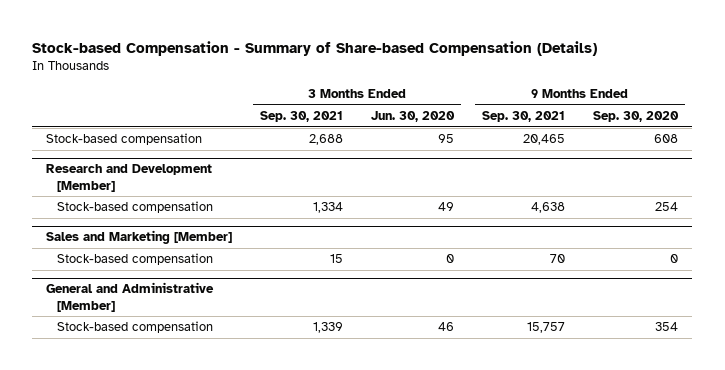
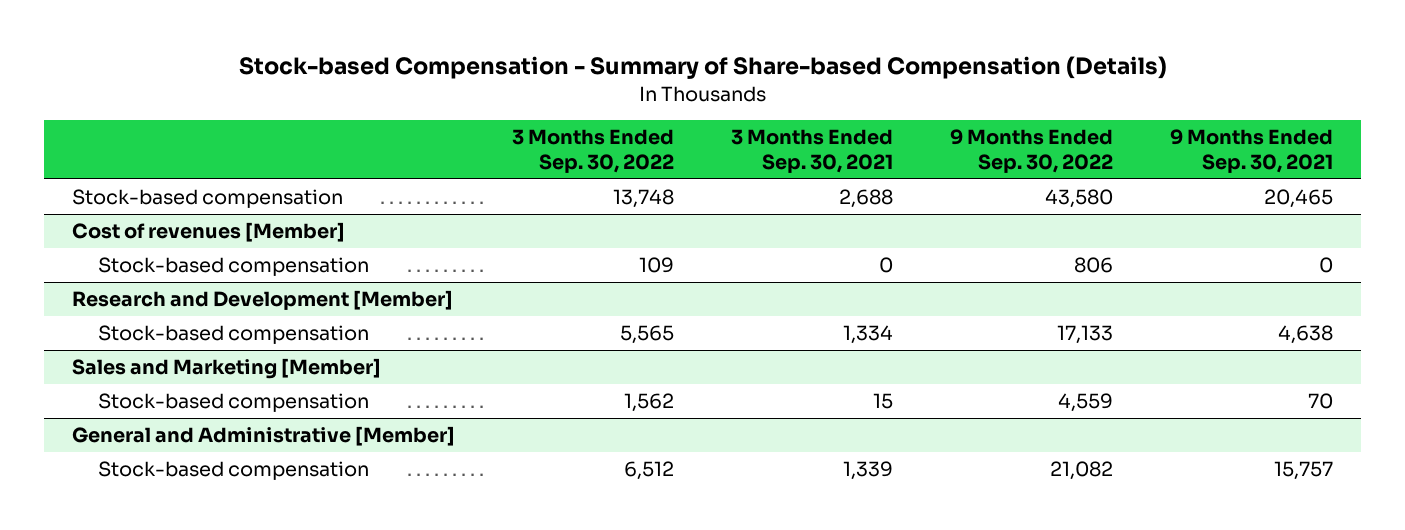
[371,111,456,123] Jun. 30, 2020 -> none
[593,111,680,123] Sep. 30, 2020 -> none
none -> [512,128,675,174] 3 Months Ended Sep. 30, 2022
none -> [949,128,1113,174] 9 Months Ended Sep. 30, 2022
none -> [72,221,346,242] Cost of revenues [Member]
none -> [97,256,369,276] Stock-based compensation

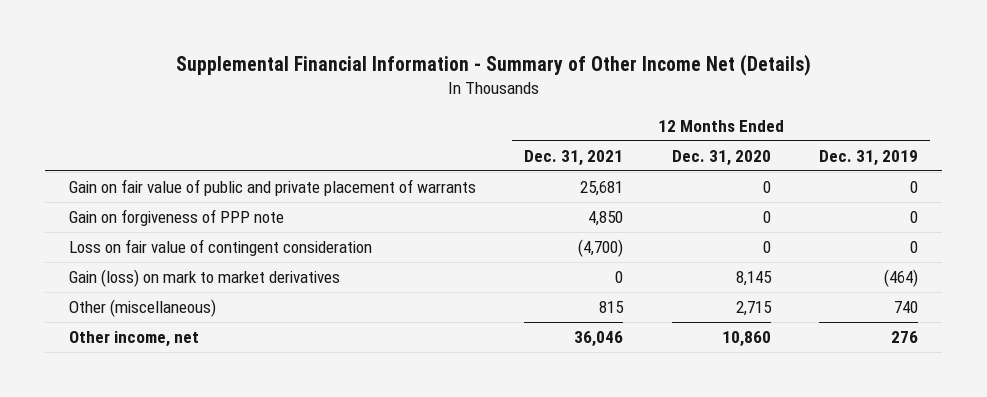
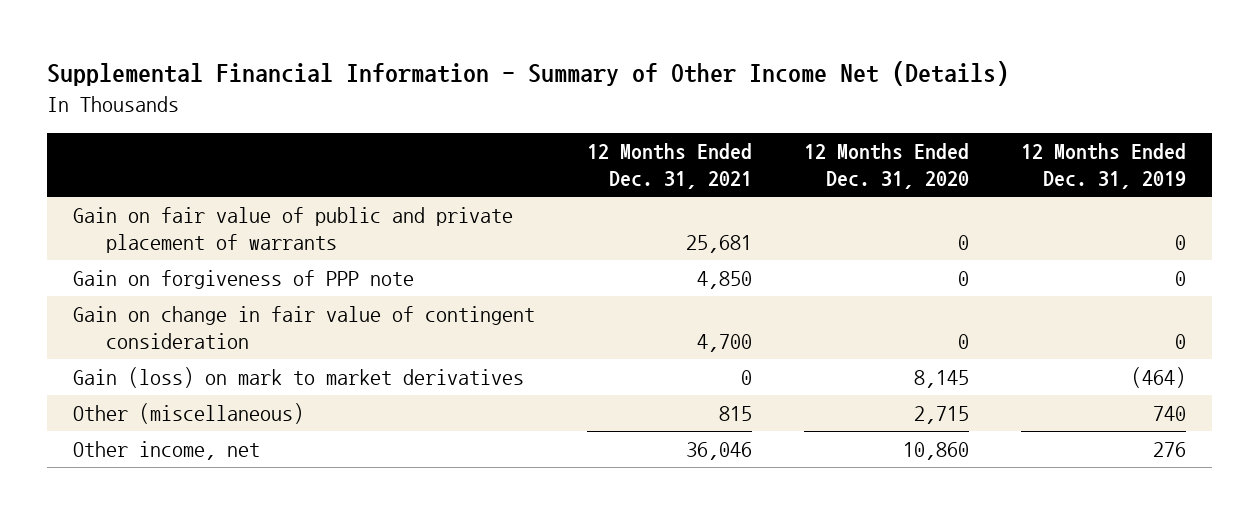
[69,238,373,256] Loss on fair value of contingent consideration -> [72,306,535,350] Gain on change in fair value of contingent consideration
[578,238,624,257] (4,700) -> [696,334,752,353] 4,700

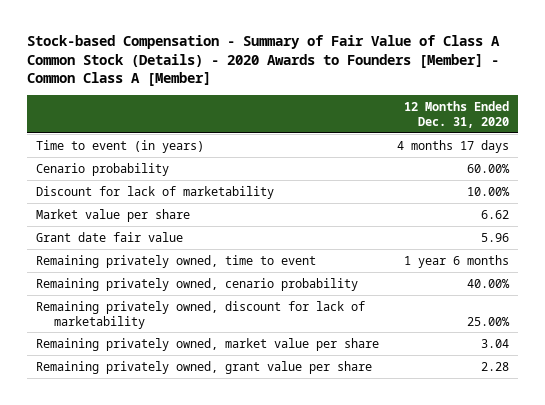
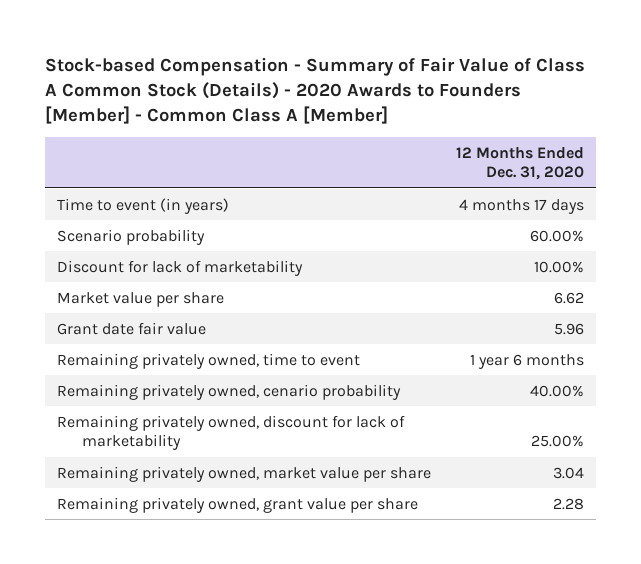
[36,162,170,176] Cenario probability -> none
none -> [57,228,206,245] Scenario probability

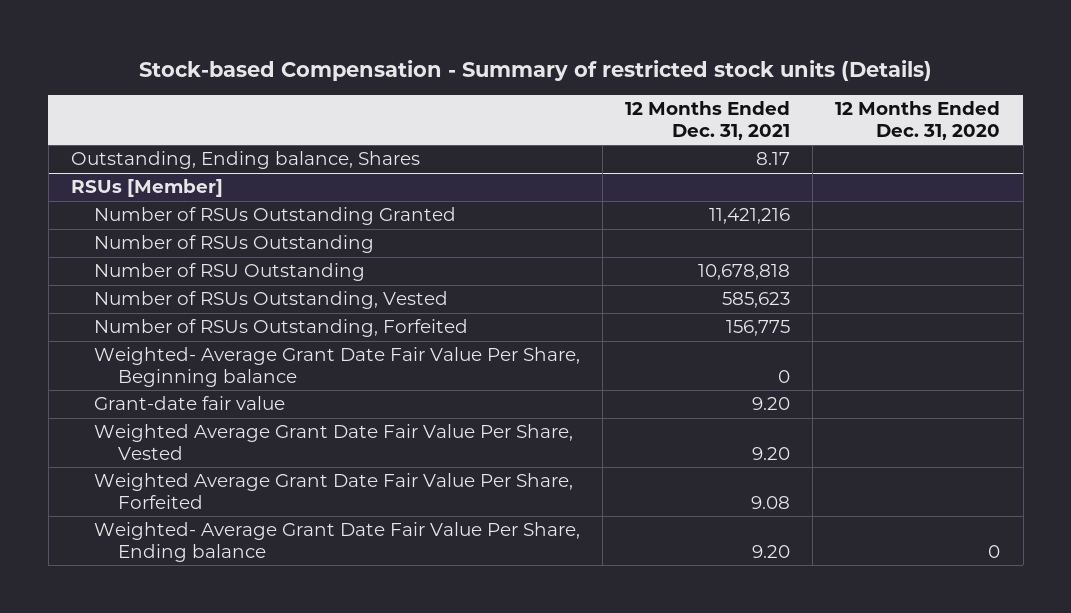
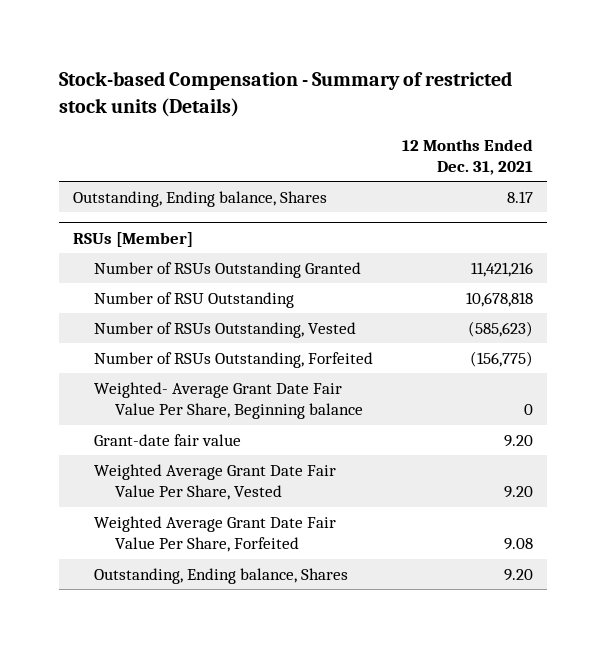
[835,101,1001,141] 12 Months Ended Dec. 31, 2020 -> none
[94,235,375,254] Number of RSUs Outstanding -> none
[722,292,791,309] 585,623 -> [467,320,533,337] (585,623)
[726,320,791,337] 156,775 -> [469,350,533,367] (156,775)
[94,522,581,562] Weighted- Average Grant Date Fair Value Per Share, Ending balance -> none
none -> [94,567,349,584] Outstanding, Ending balance, Shares

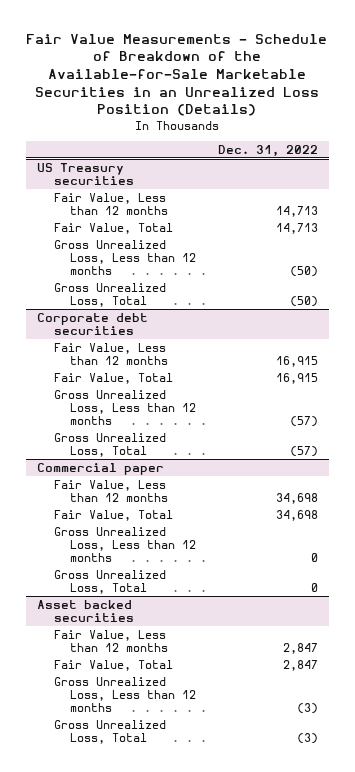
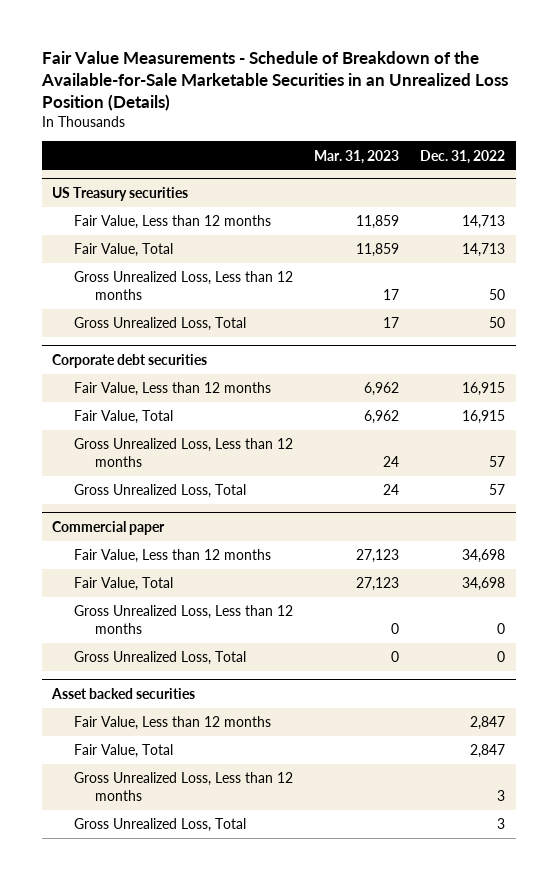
none -> [313,149,399,164] Mar. 31, 2023
[289,266,318,278] (50) -> [488,288,505,300] 50
[289,296,318,308] (50) -> [488,317,505,329] 50
[289,416,318,428] (57) -> [488,455,505,467] 57
[289,446,318,458] (57) -> [488,484,505,496] 57
[296,703,318,715] (3) -> [496,789,505,801] 3
[296,733,318,745] (3) -> [496,818,505,830] 3

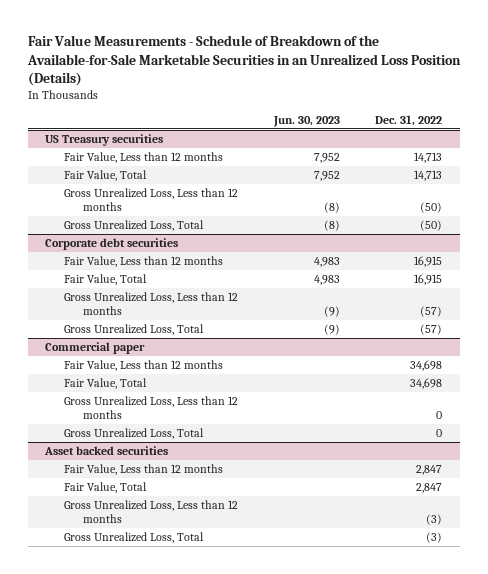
[313,149,399,164] Mar. 31, 2023 -> none
none -> [272,116,340,128] Jun. 30, 2023
[488,288,505,300] 50 -> [420,202,443,214] (50)
[488,317,505,329] 50 -> [420,219,443,231] (50)
[488,455,505,467] 57 -> [420,306,443,318] (57)
[488,484,505,496] 57 -> [420,323,443,335] (57)
[496,789,505,801] 3 -> [426,514,443,526] (3)
[496,818,505,830] 3 -> [426,531,443,543] (3)

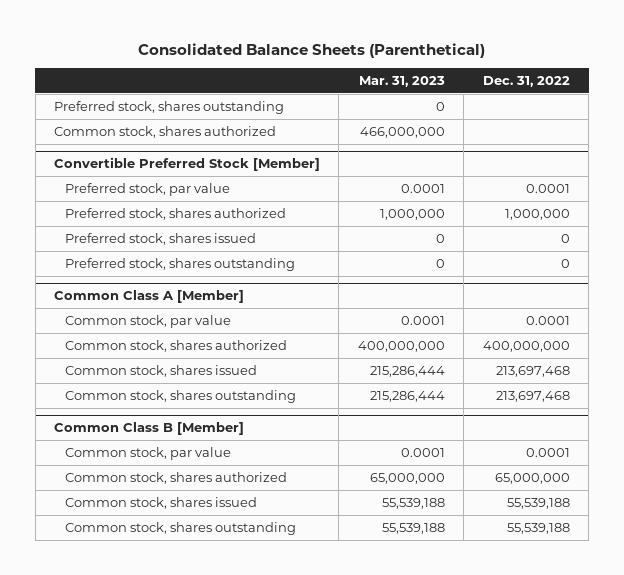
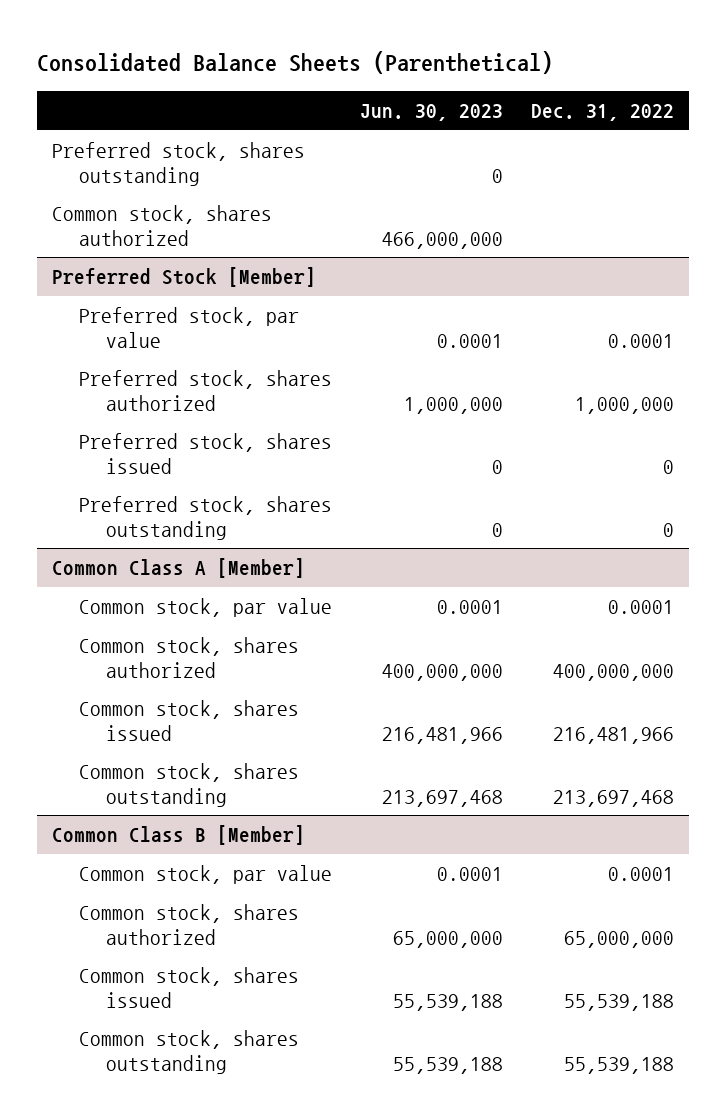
[358,76,445,88] Mar. 31, 2023 -> none
none -> [360,103,504,121] Jun. 30, 2023
[54,157,321,172] Convertible Preferred Stock [Member] -> [51,267,316,288] Preferred Stock [Member]
[495,365,570,377] 213,697,468 -> [553,726,675,744] 216,481,966

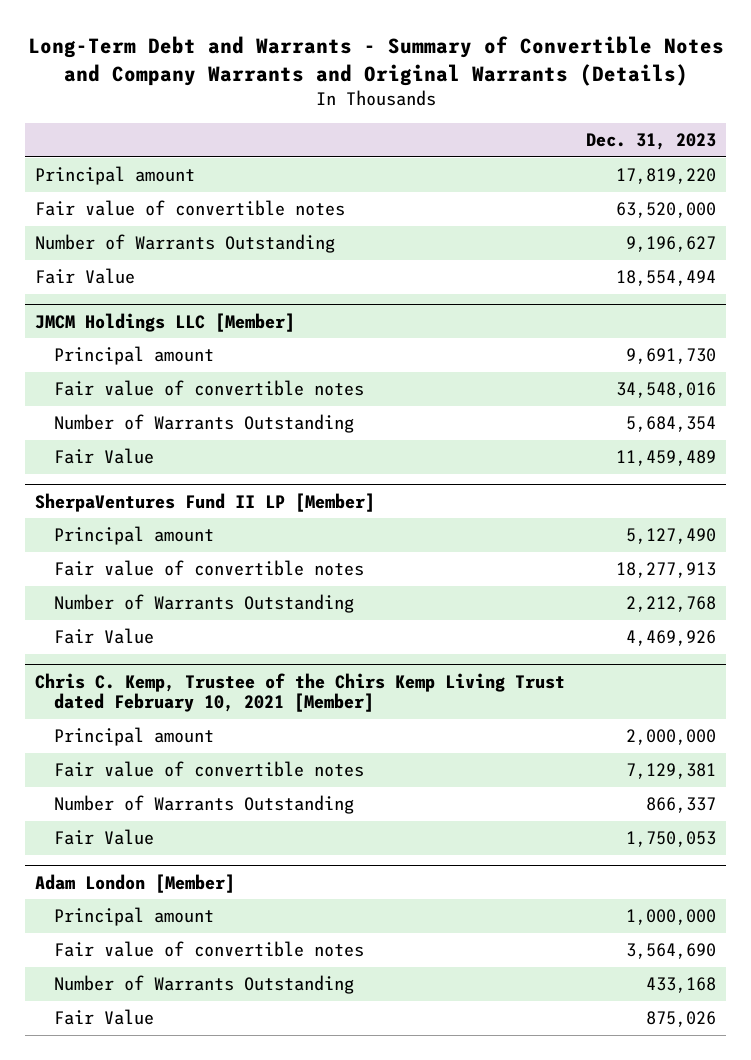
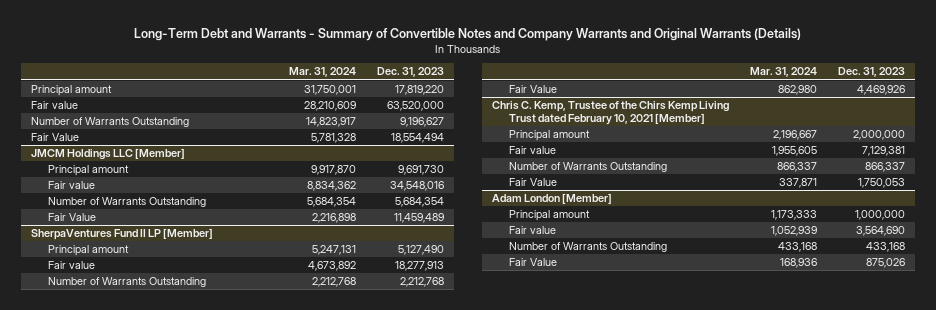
none -> [288,67,356,78] Mar. 31, 2024
[35,200,346,217] Fair value of convertible notes -> [31,101,79,110] Fair value
[54,380,365,397] Fair value of convertible notes -> [48,181,96,190] Fair value
[54,560,365,577] Fair value of convertible notes -> [48,261,96,270] Fair value
[54,761,365,778] Fair value of convertible notes -> [509,146,557,155] Fair value
[54,941,365,958] Fair value of convertible notes -> [509,226,557,235] Fair value

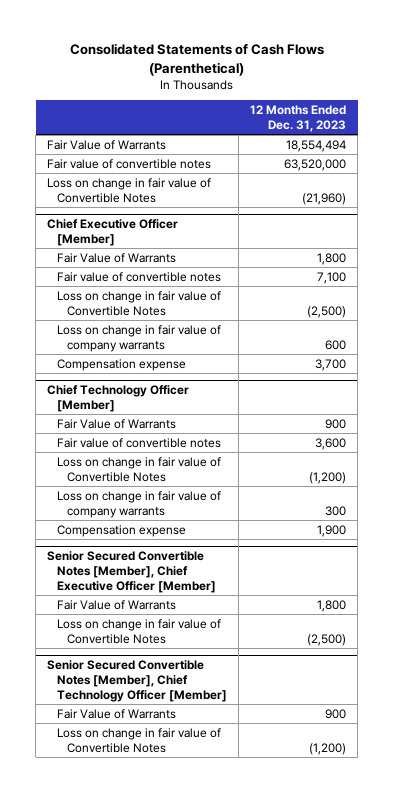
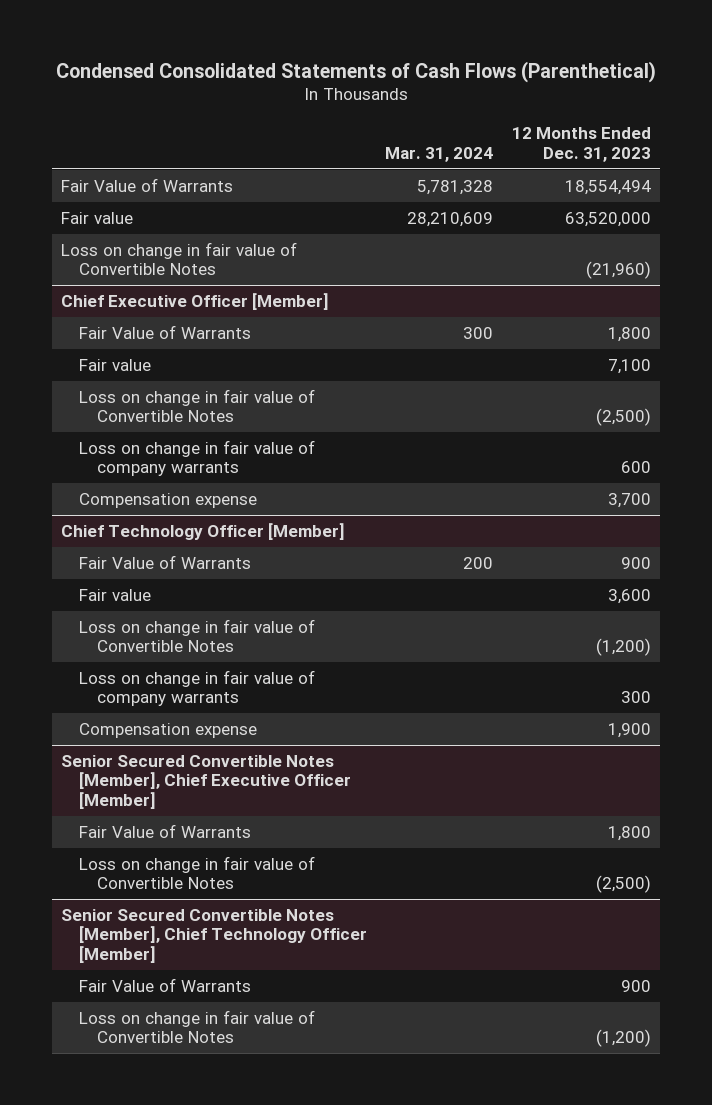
[69,43,324,76] Consolidated Statements of Cash Flows (Parenthetical) -> [55,60,656,83] Condensed Consolidated Statements of Cash Flows (Parenthetical)
none -> [385,146,494,162] Mar. 31, 2024
[47,158,212,169] Fair value of convertible notes -> [60,212,133,225] Fair value
[57,271,222,282] Fair value of convertible notes -> [79,359,152,372] Fair value
[57,437,222,448] Fair value of convertible notes -> [79,589,152,602] Fair value

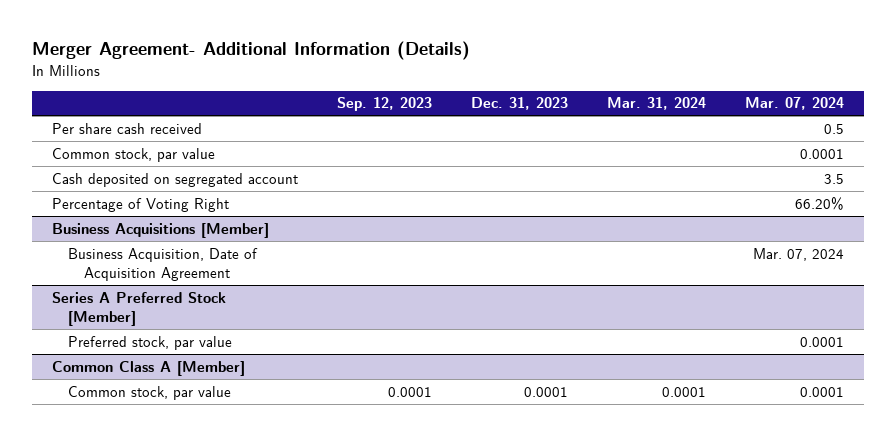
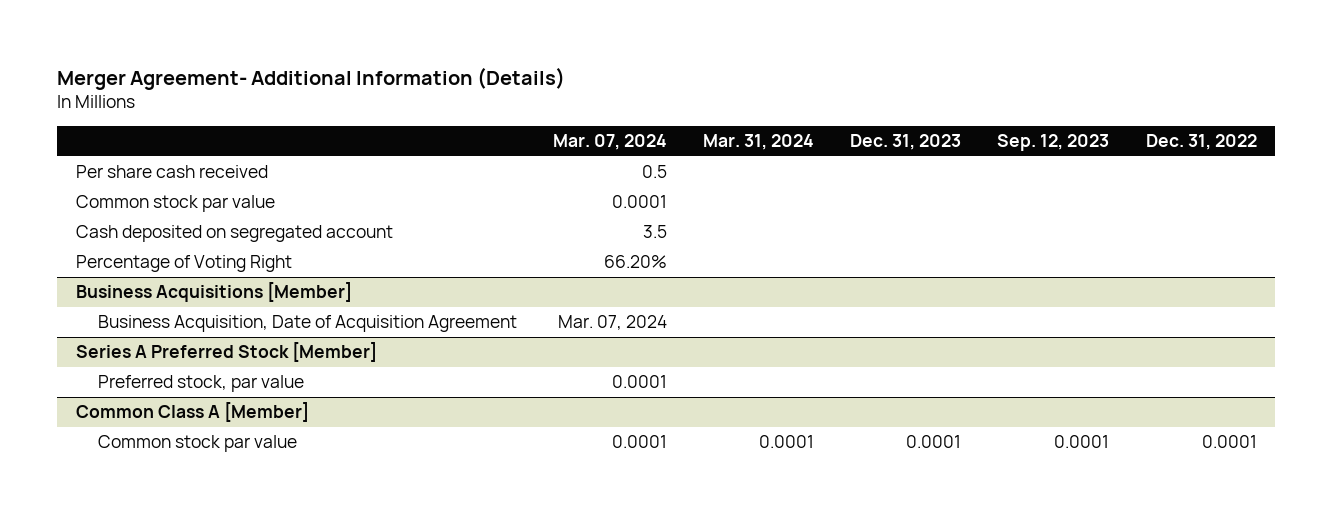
none -> [1145,134,1257,151] Dec. 31, 2022
[51,147,215,162] Common stock, par value -> [75,195,275,213] Common stock par value
[67,385,231,400] Common stock, par value -> [97,435,297,453] Common stock par value

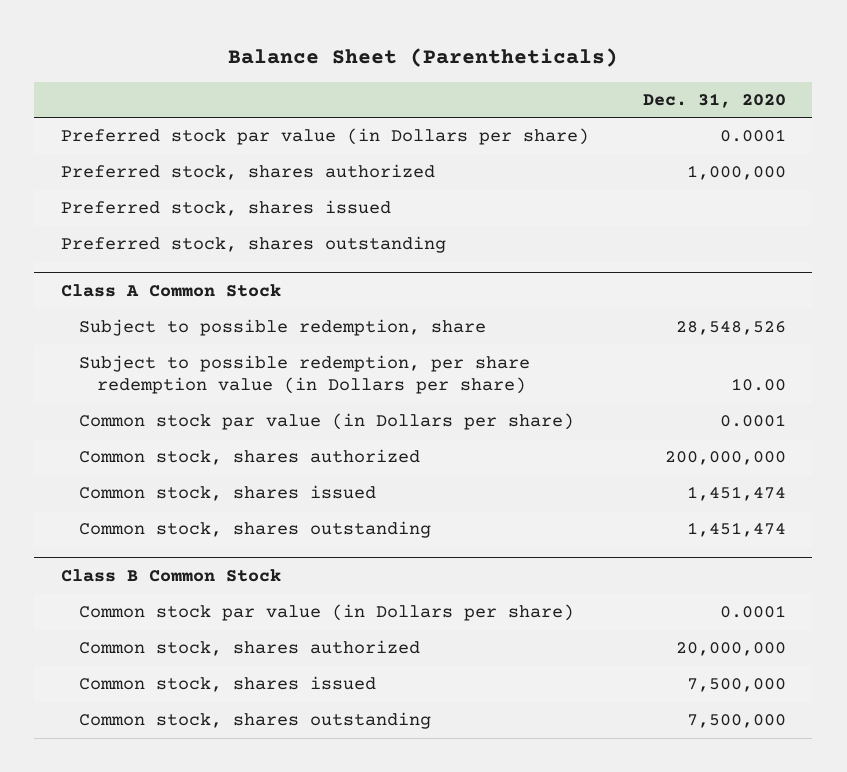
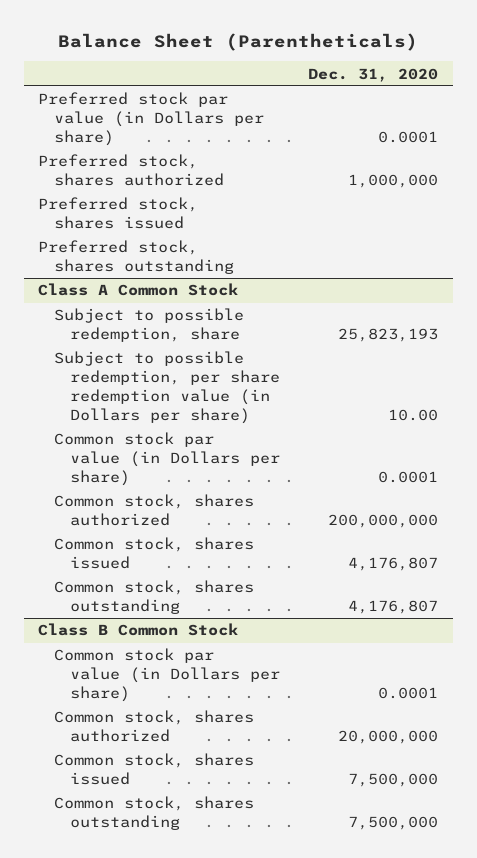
[675,321,786,336] 28,548,526 -> [338,328,439,343] 25,823,193
[686,486,786,502] 1,451,474 -> [348,557,439,572] 4,176,807
[686,522,786,538] 1,451,474 -> [348,600,439,615] 4,176,807

